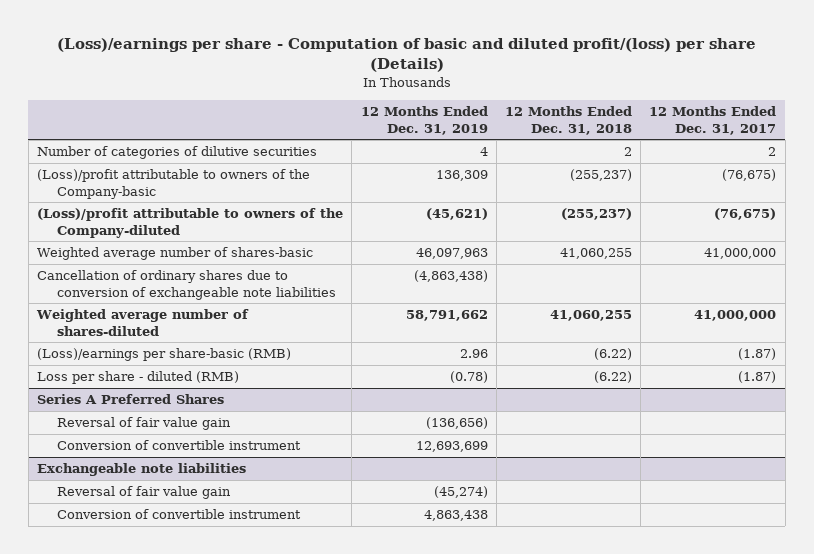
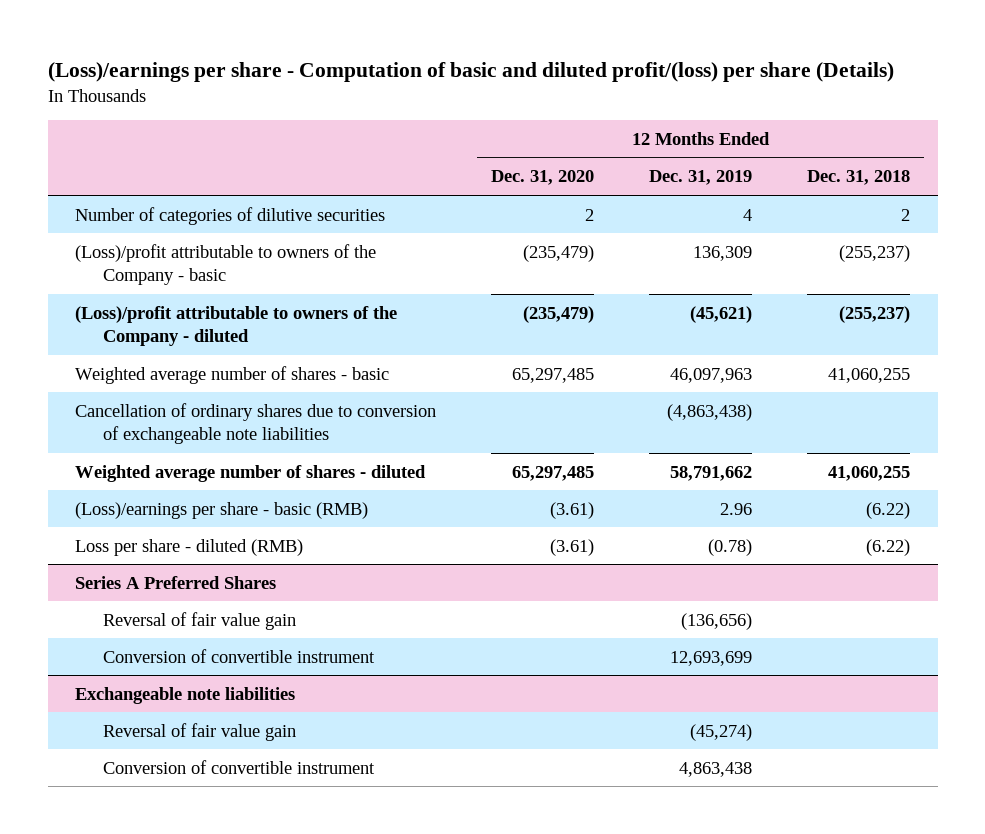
[649,106,777,135] 12 Months Ended Dec. 31, 2017 -> none
none -> [491,170,595,186] Dec. 31, 2020
[37,169,311,199] (Loss)/profit attributable to owners of the Company-basic -> [75,243,377,286] (Loss)/profit attributable to owners of the Company - basic
[37,208,344,238] (Loss)/profit attributable to owners of the Company-diluted -> [75,305,398,347] (Loss)/profit attributable to owners of the Company - diluted
[37,247,314,261] Weighted average number of shares-basic -> [75,365,390,384] Weighted average number of shares - basic
[36,309,250,336] Weighted average number of shares-diluted -> [75,464,427,482] Weighted average number of shares - diluted
[37,348,292,362] (Loss)/earnings per share-basic (RMB) -> [75,501,369,519] (Loss)/earnings per share - basic (RMB)

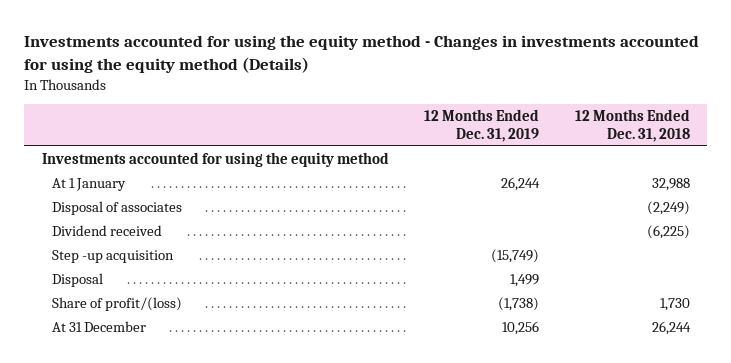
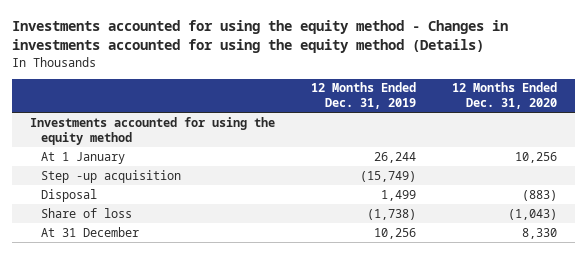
[574,109,690,143] 12 Months Ended Dec. 31, 2018 -> none
none -> [452,82,558,110] 12 Months Ended Dec. 31, 2020
[52,200,183,215] Disposal of associates -> none
[52,224,163,236] Dividend received -> none
[52,296,183,311] Share of profit/(loss) -> [40,207,132,218] Share of loss

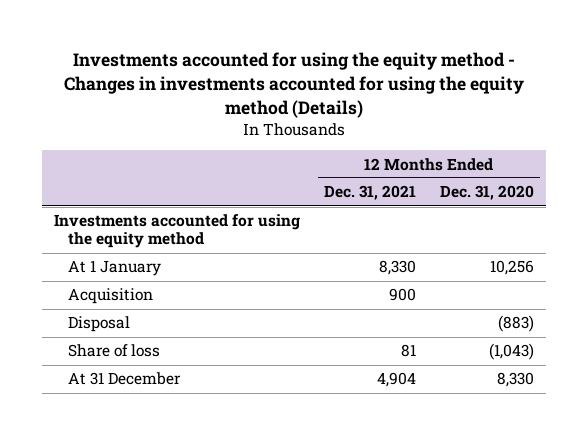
[311,82,417,110] 12 Months Ended Dec. 31, 2019 -> none
none -> [324,185,417,201] Dec. 31, 2021
[40,169,181,183] Step -up acquisition -> [67,288,153,305] Acquisition

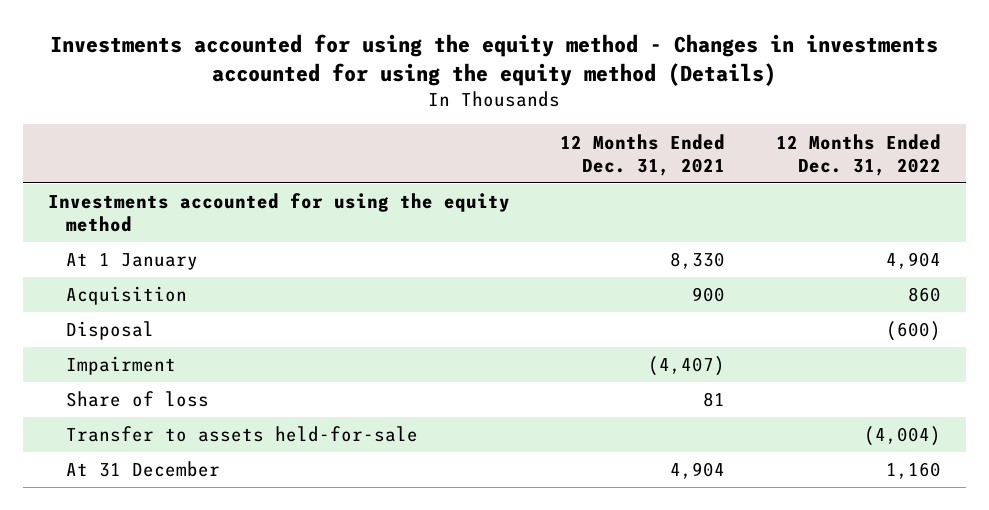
[439,185,534,201] Dec. 31, 2020 -> none
none -> [775,133,941,176] 12 Months Ended Dec. 31, 2022
none -> [66,356,177,376] Impairment
none -> [66,426,419,443] Transfer to assets held-for-sale

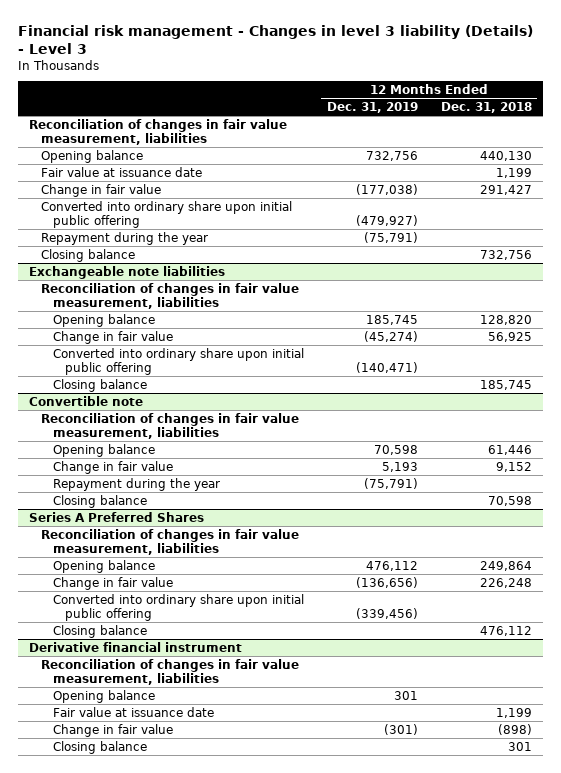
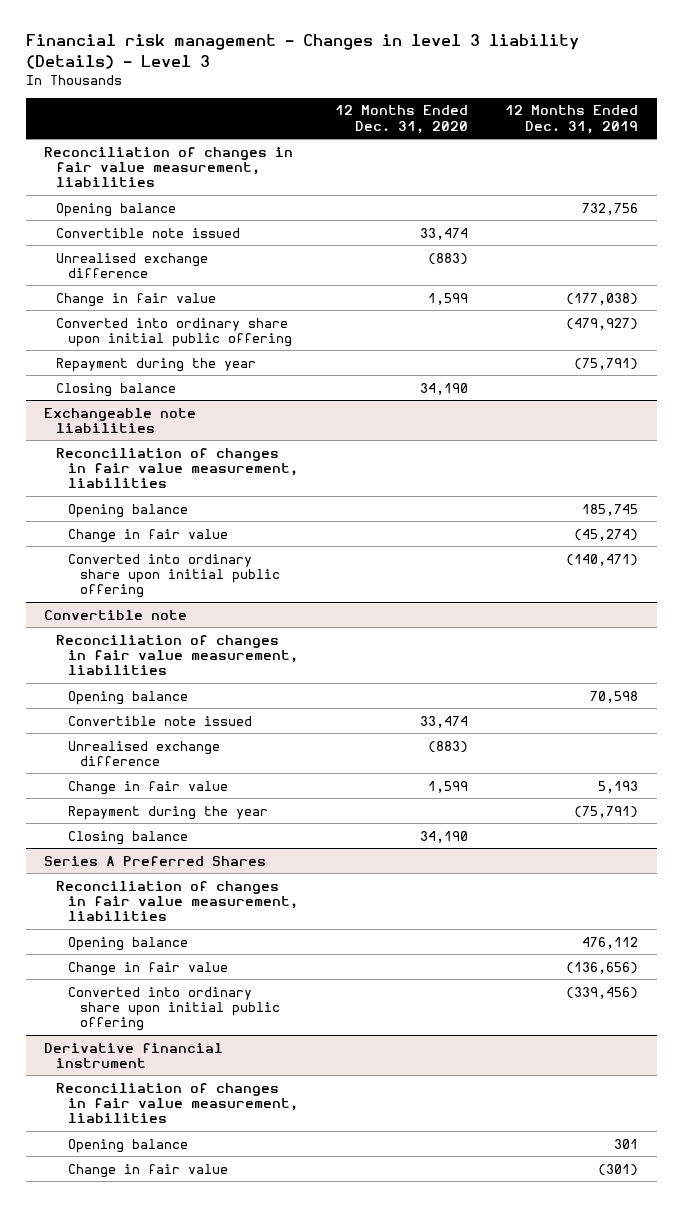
[440,101,532,113] Dec. 31, 2018 -> none
none -> [335,105,469,134] 12 Months Ended Dec. 31, 2020
[41,166,203,177] Fair value at issuance date -> [56,227,241,238] Convertible note issued
none -> [56,252,209,278] Unrealised exchange difference
[53,378,148,392] Closing balance -> none
none -> [68,715,253,726] Convertible note issued
none -> [68,740,221,766] Unrealised exchange difference
[53,624,148,638] Closing balance -> none
[53,706,215,717] Fair value at issuance date -> none
[53,740,148,754] Closing balance -> none

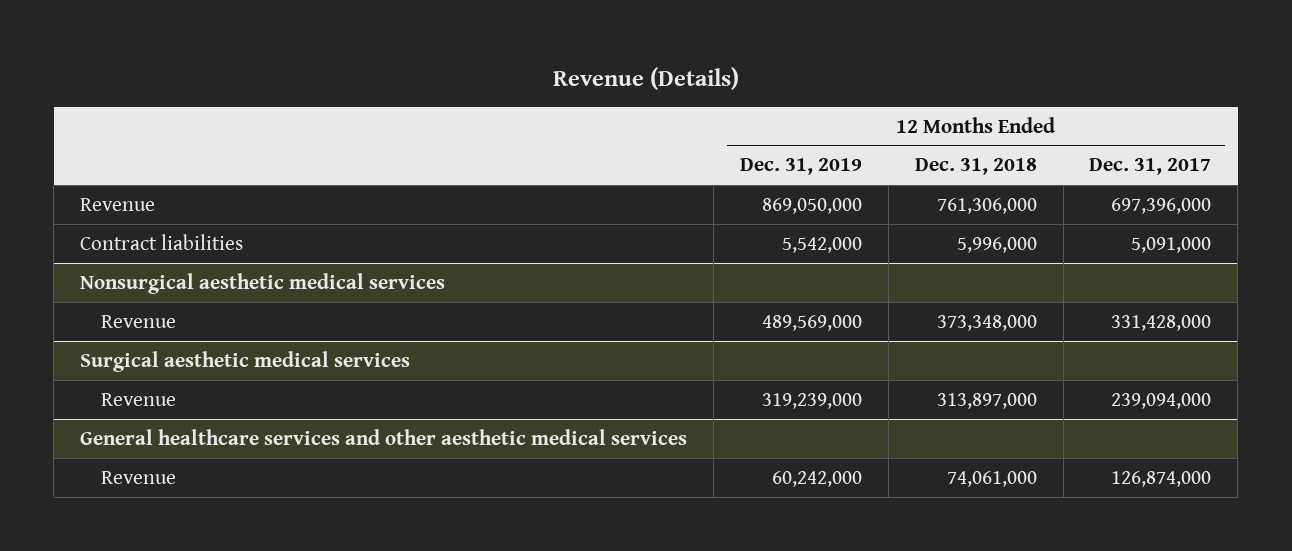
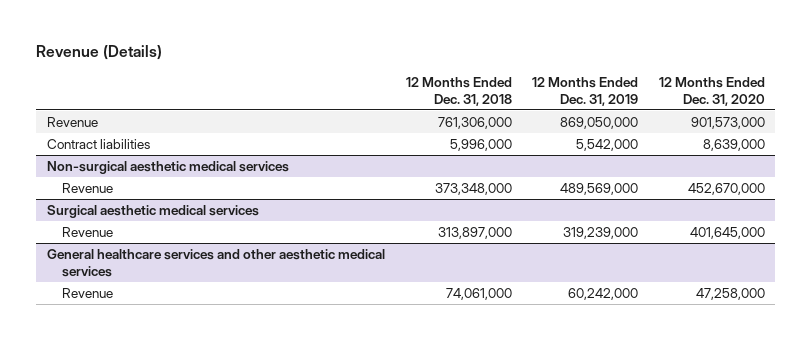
[1089,158,1212,176] Dec. 31, 2017 -> none
none -> [659,77,766,106] 12 Months Ended Dec. 31, 2020
[80,272,446,294] Nonsurgical aesthetic medical services -> [46,161,289,175] Non-surgical aesthetic medical services

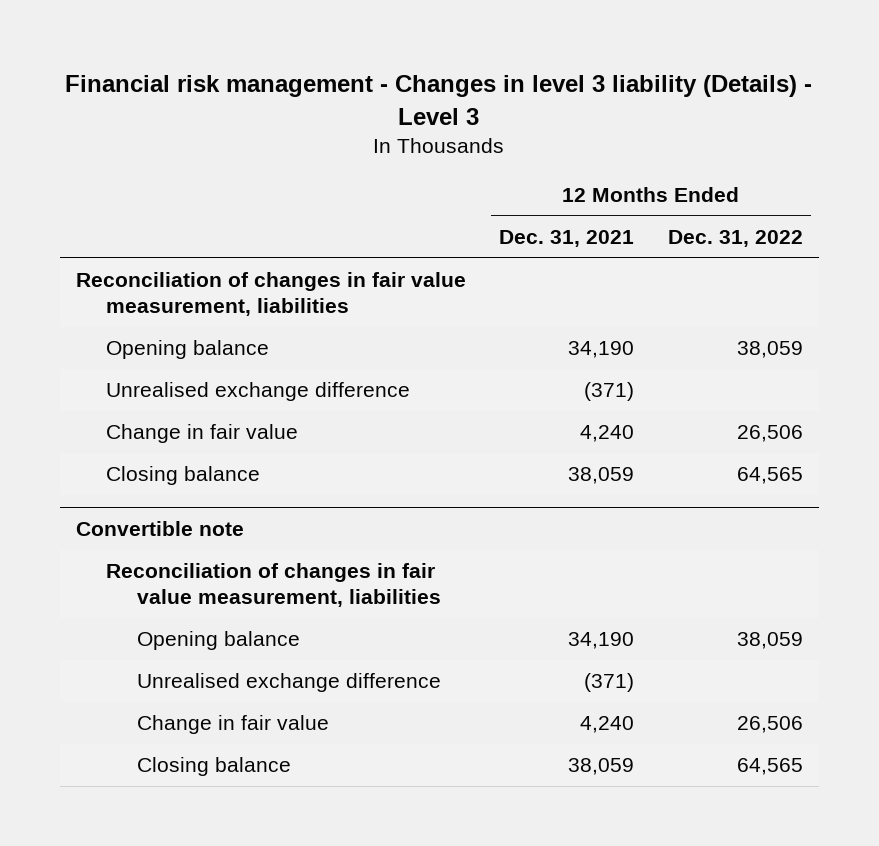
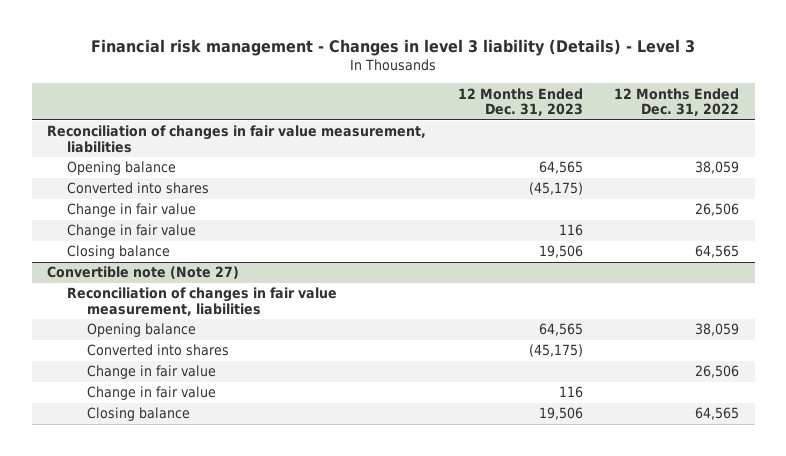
[499,229,635,247] Dec. 31, 2021 -> none
none -> [457,87,583,117] 12 Months Ended Dec. 31, 2023
[106,382,411,402] Unrealised exchange difference -> none
none -> [67,182,210,195] Converted into shares
none -> [67,224,197,239] Change in fair value
[76,521,245,537] Convertible note -> [47,266,240,280] Convertible note (Note 27)
[136,673,441,693] Unrealised exchange difference -> none
none -> [86,344,229,357] Converted into shares
none -> [86,386,216,401] Change in fair value

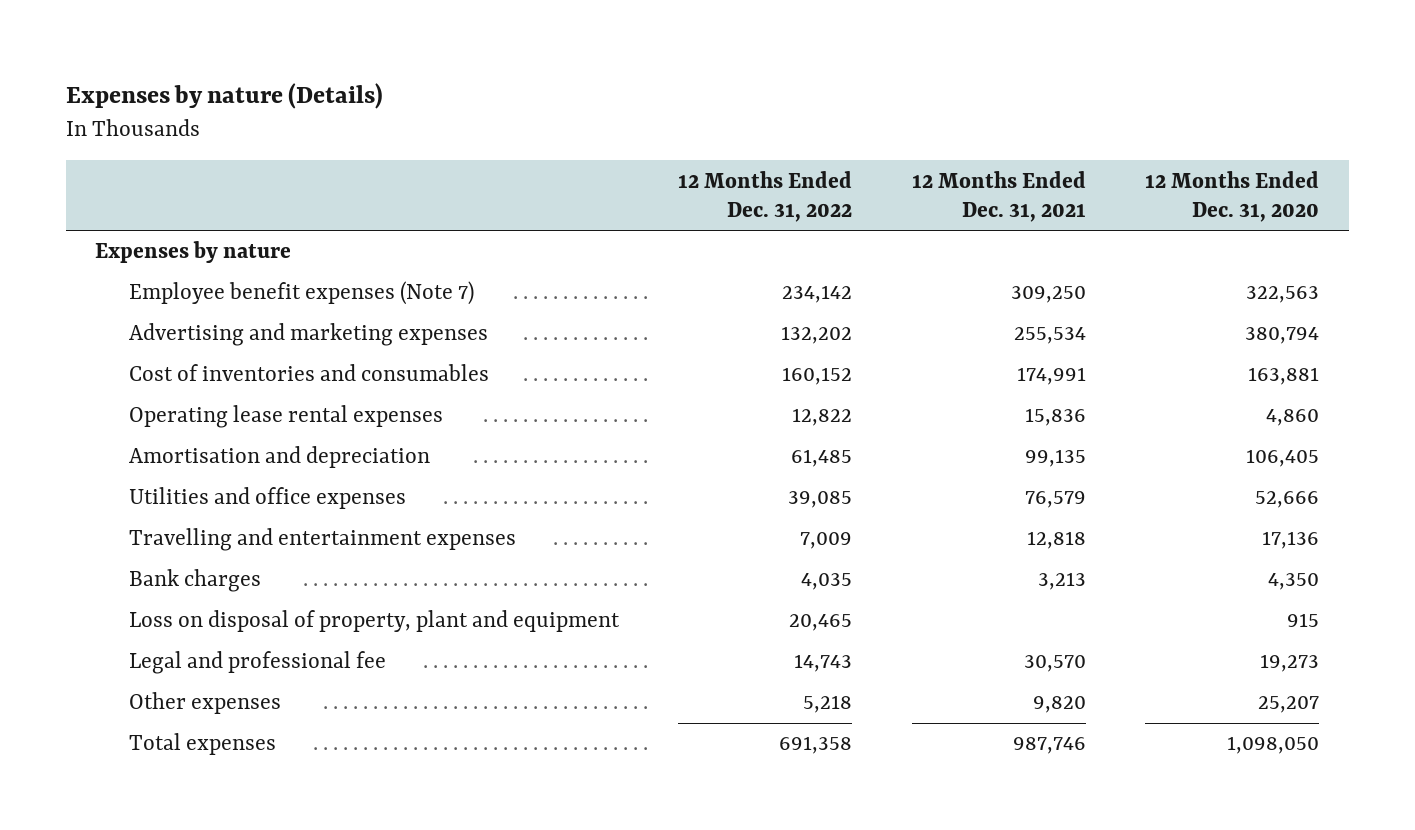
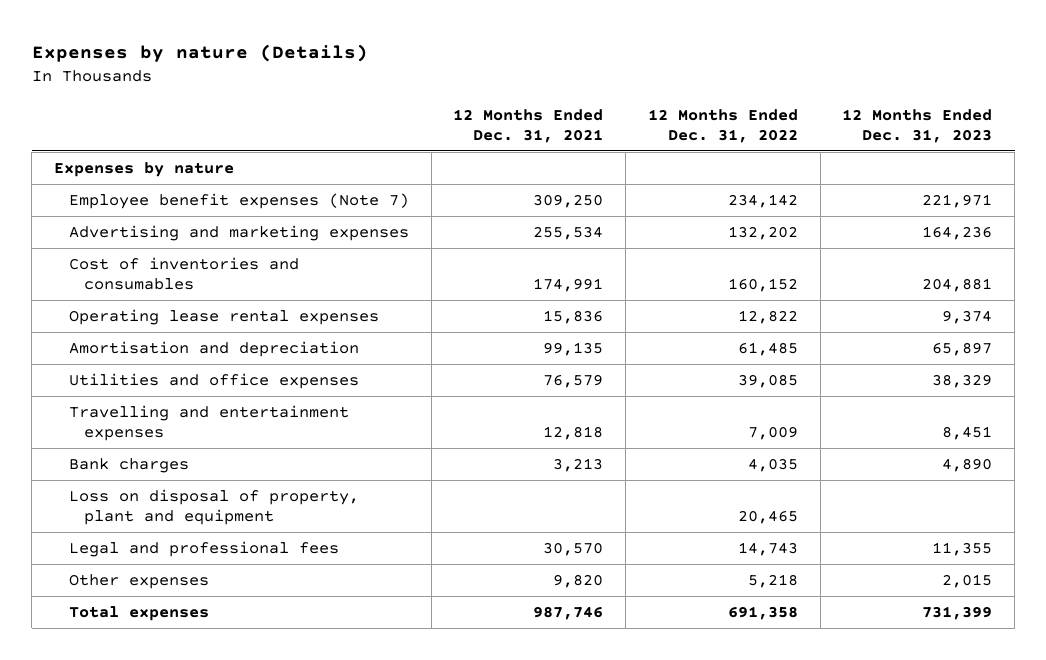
[1145,170,1320,222] 12 Months Ended Dec. 31, 2020 -> none
none -> [842,108,993,143] 12 Months Ended Dec. 31, 2023
[128,651,386,675] Legal and professional fee -> [68,541,339,558] Legal and professional fees

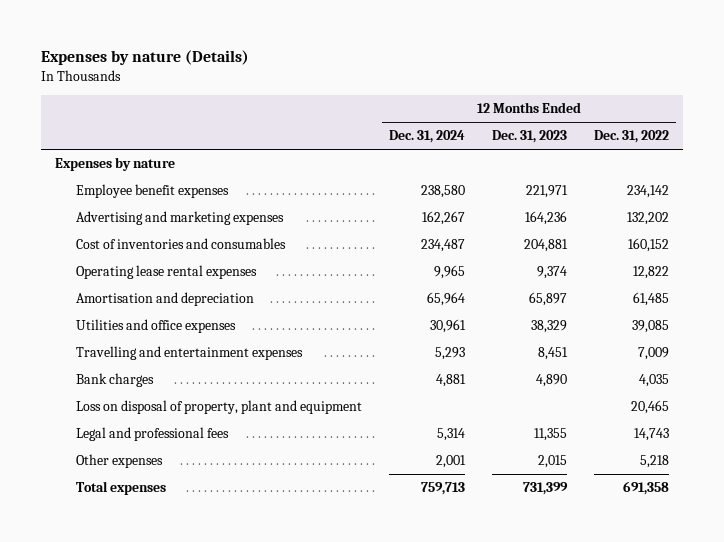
[453,108,604,143] 12 Months Ended Dec. 31, 2021 -> none
none -> [388,130,465,144] Dec. 31, 2024
[68,193,409,210] Employee benefit expenses (Note 7) -> [75,184,229,199] Employee benefit expenses

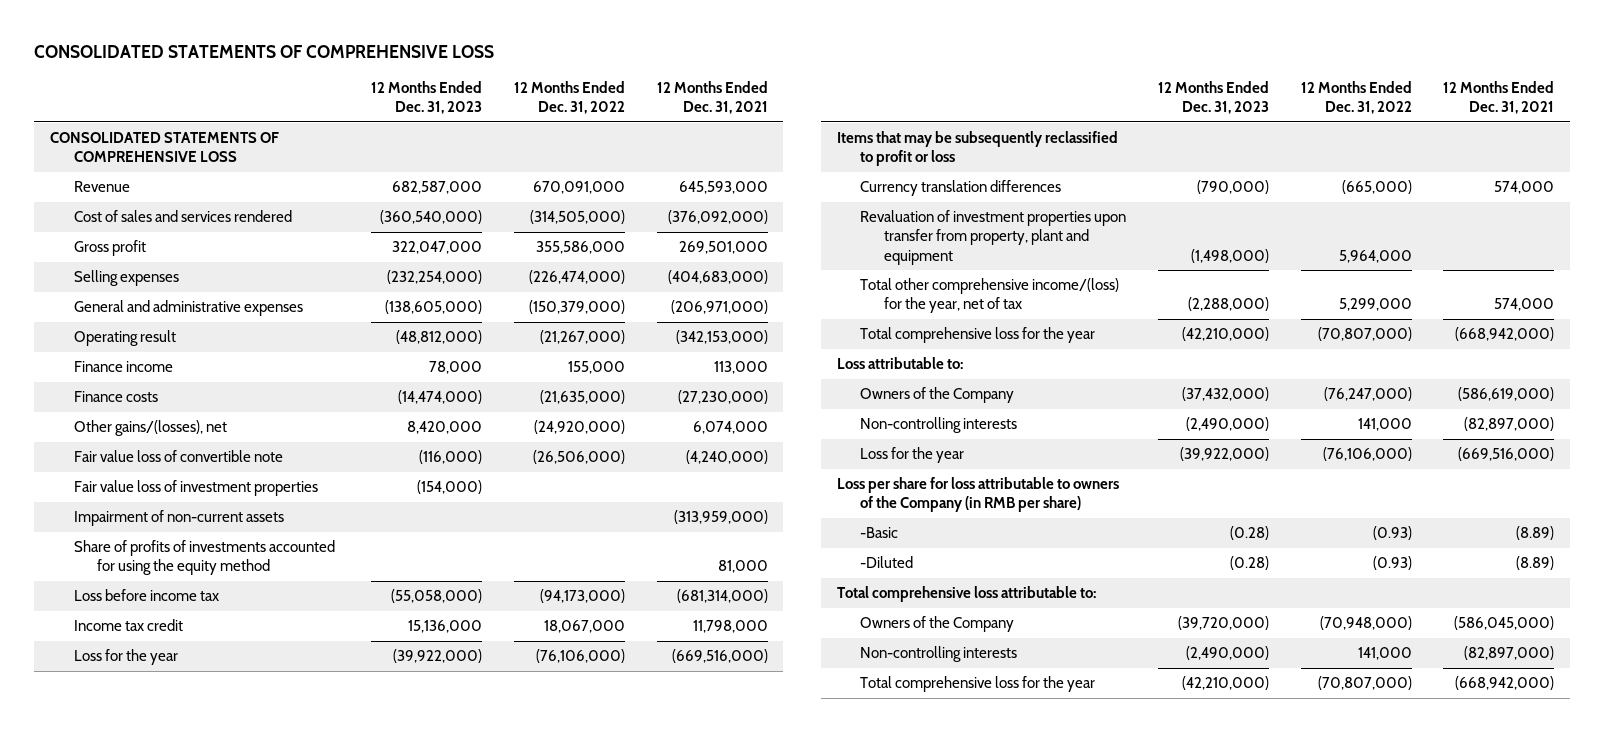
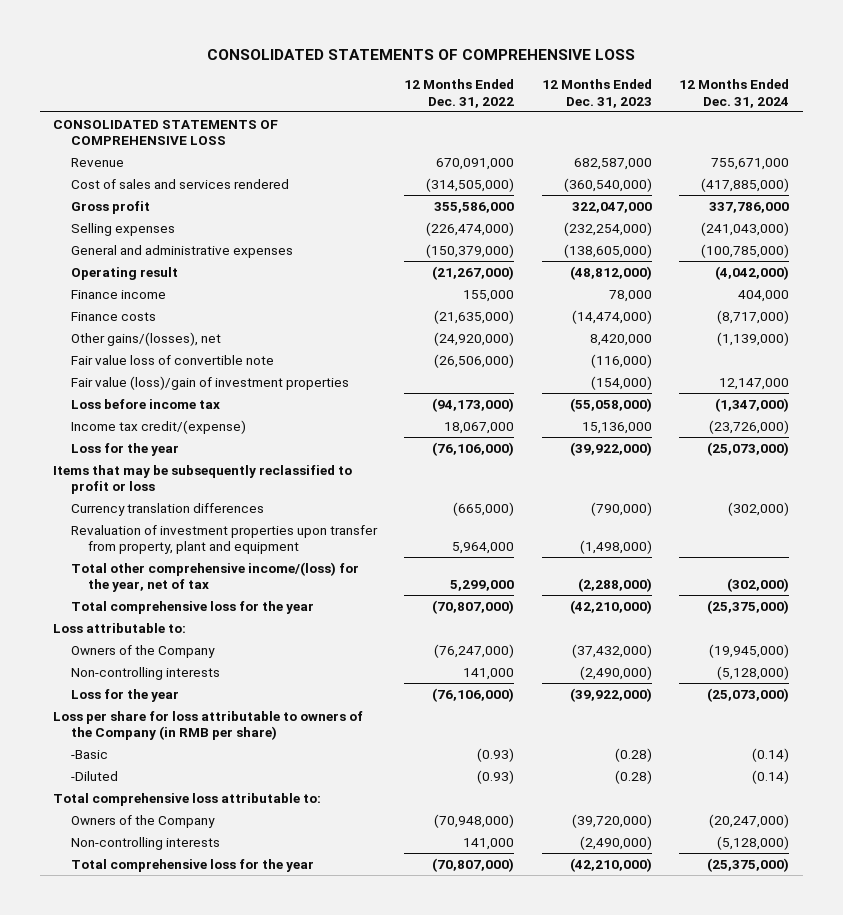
[656,81,768,115] 12 Months Ended Dec. 31, 2021 -> none
none -> [679,79,790,108] 12 Months Ended Dec. 31, 2024
[73,510,284,527] Impairment of non-current assets -> none
[73,540,335,576] Share of profits of investments accounted for using the equity method -> none
[73,480,318,497] Fair value loss of investment properties -> [70,375,349,390] Fair value (loss)/gain of investment properties
[73,619,183,632] Income tax credit -> [70,419,246,434] Income tax credit/(expense)

